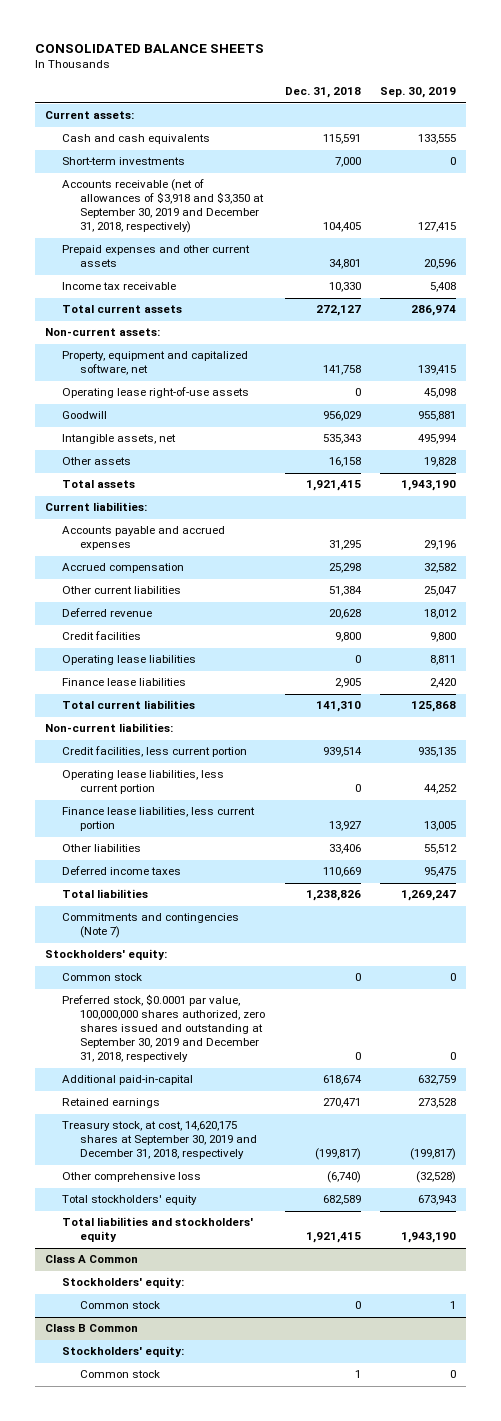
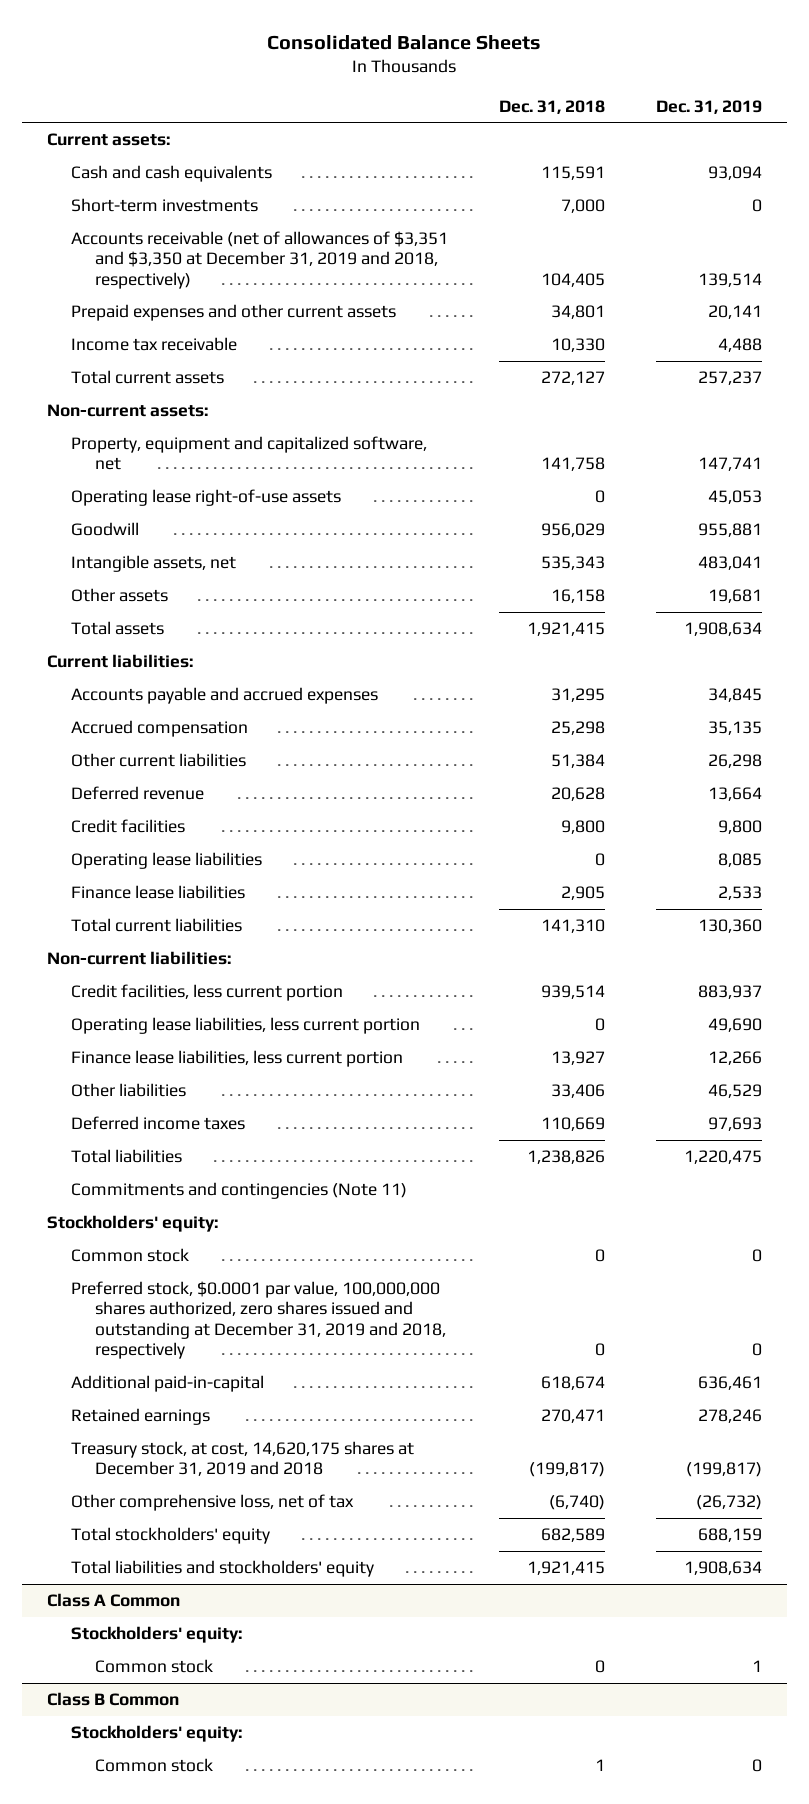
[34,43,264,53] CONSOLIDATED BALANCE SHEETS -> [267,34,542,50] Consolidated Balance Sheets
[380,87,457,99] Sep. 30, 2019 -> none
none -> [655,99,762,114] Dec. 31, 2019
[62,179,264,234] Accounts receivable (net of allowances of $3,918 and $3,350 at September 30, 2019 and December 31, 2018, respectively) -> [70,231,448,289] Accounts receivable (net of allowances of $3,351 and $3,350 at December 31, 2019 and 2018, respectively)
[62,913,240,939] Commitments and contingencies (Note 7) -> [70,1182,407,1200] Commitments and contingencies (Note 11)
[62,994,265,1063] Preferred stock, $0.0001 par value, 100,000,000 shares authorized, zero shares issued and outstanding at September 30, 2019 and December 31, 2018, respectively -> [70,1281,446,1359] Preferred stock, $0.0001 par value, 100,000,000 shares authorized, zero shares issued and outstanding at December 31, 2019 and 2018, respectively
[62,1121,257,1160] Treasury stock, at cost, 14,620,175 shares at September 30, 2019 and December 31, 2018, respectively -> [70,1441,414,1477] Treasury stock, at cost, 14,620,175 shares at December 31, 2019 and 2018
[62,1172,202,1183] Other comprehensive loss -> [70,1494,354,1512] Other comprehensive loss, net of tax

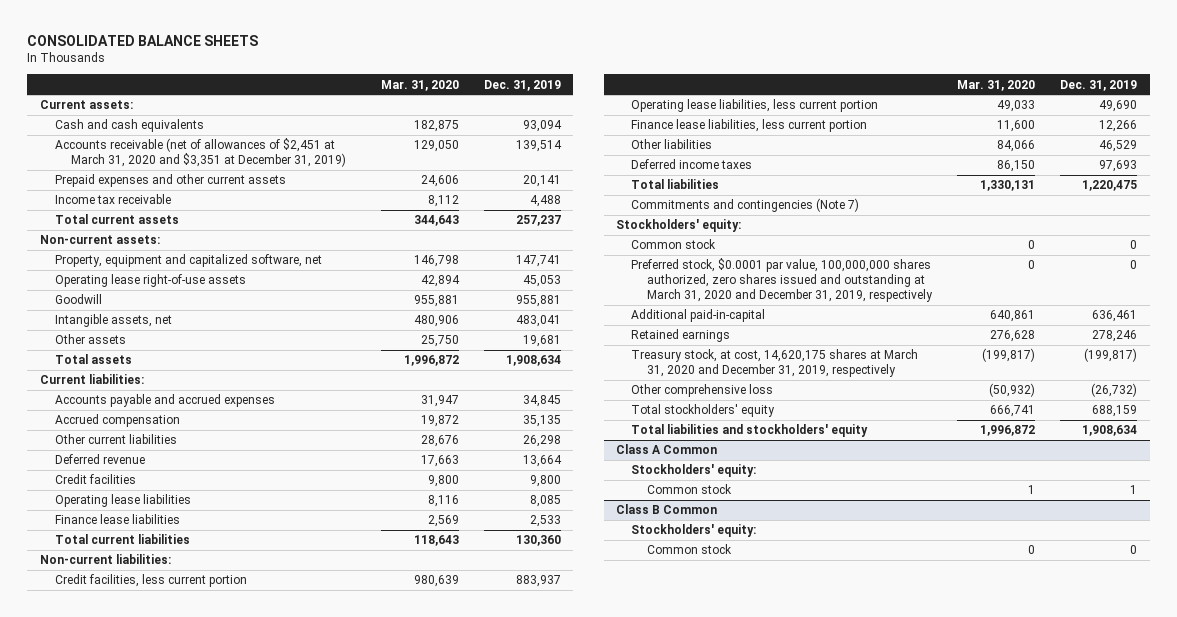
[267,34,542,50] Consolidated Balance Sheets -> [27,35,259,47] CONSOLIDATED BALANCE SHEETS
[498,99,605,114] Dec. 31, 2018 -> none
none -> [380,79,459,91] Mar. 31, 2020
[70,198,258,213] Short-term investments -> none
[70,231,448,289] Accounts receivable (net of allowances of $3,351 and $3,350 at December 31, 2019 and 2018, respectively) -> [55,138,346,168] Accounts receivable (net of allowances of $2,451 at March 31, 2020 and $3,351 at December 31, 2019)
[70,1182,407,1200] Commitments and contingencies (Note 11) -> [631,198,860,213] Commitments and contingencies (Note 7)
[70,1281,446,1359] Preferred stock, $0.0001 par value, 100,000,000 shares authorized, zero shares issued and outstanding at December 31, 2019 and 2018, respectively -> [631,258,933,303] Preferred stock, $0.0001 par value, 100,000,000 shares authorized, zero shares issued and outstanding at March 31, 2020 and December 31, 2019, respectively
[70,1441,414,1477] Treasury stock, at cost, 14,620,175 shares at December 31, 2019 and 2018 -> [631,349,919,378] Treasury stock, at cost, 14,620,175 shares at March 31, 2020 and December 31, 2019, respectively
[70,1494,354,1512] Other comprehensive loss, net of tax -> [631,384,774,398] Other comprehensive loss

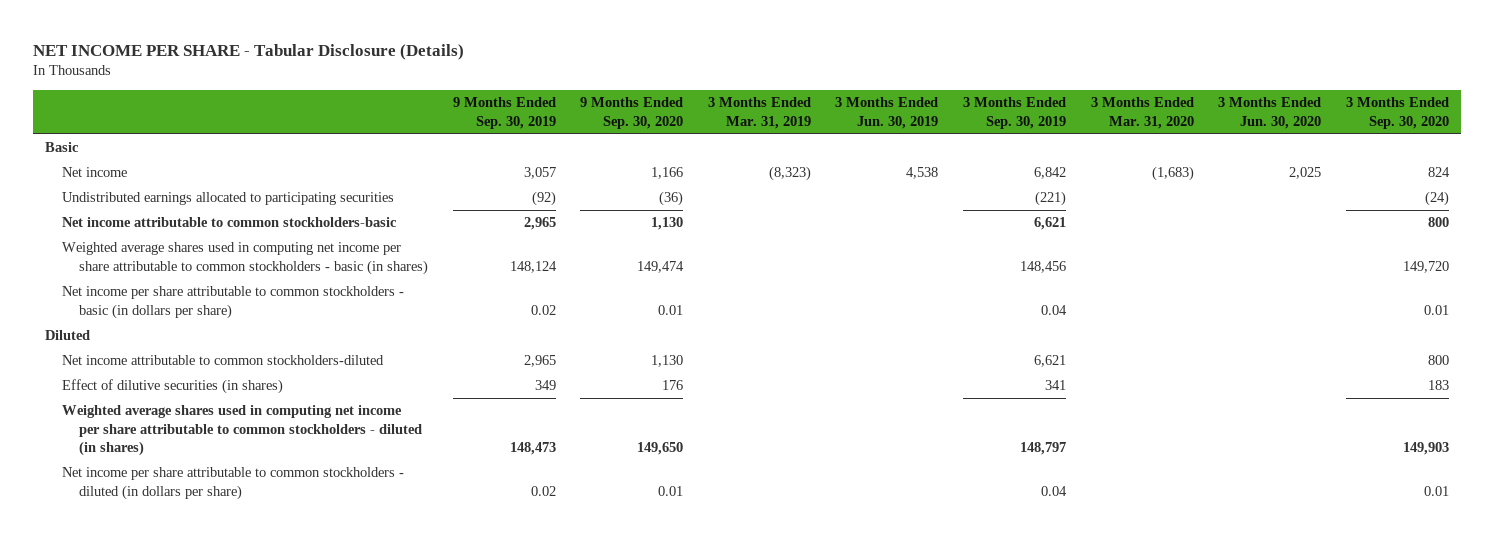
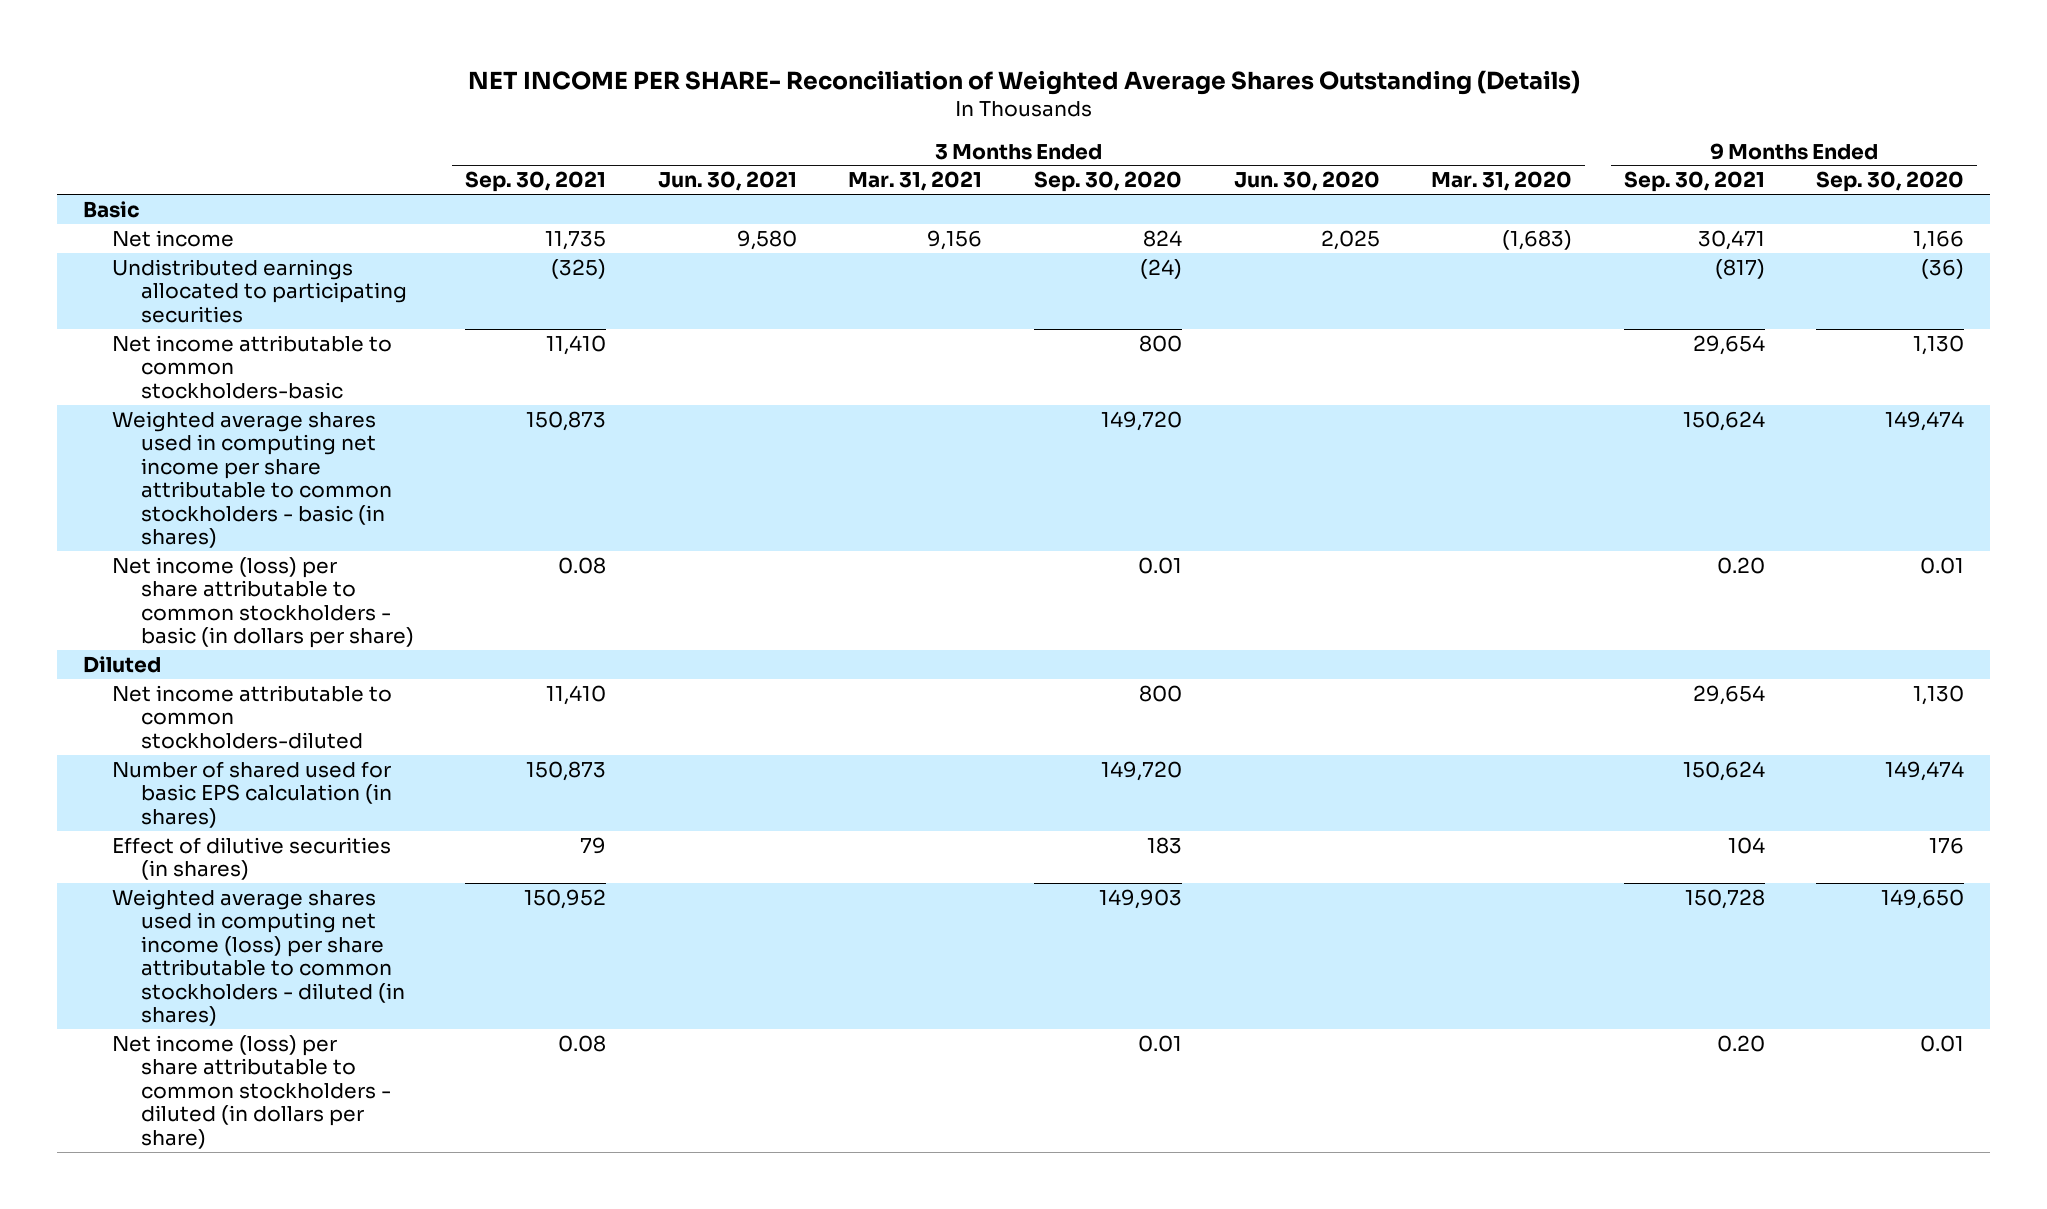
[33,43,465,60] NET INCOME PER SHARE - Tabular Disclosure (Details) -> [467,69,1580,95] NET INCOME PER SHARE- Reconciliation of Weighted Average Shares Outstanding (Details)
[452,97,556,129] 9 Months Ended Sep. 30, 2019 -> none
[707,97,811,129] 3 Months Ended Mar. 31, 2019 -> none
[835,97,939,129] 3 Months Ended Jun. 30, 2019 -> none
[962,97,1066,129] 3 Months Ended Sep. 30, 2019 -> none
none -> [465,171,607,193] Sep. 30, 2021
none -> [657,171,797,192] Jun. 30, 2021
none -> [848,171,983,192] Mar. 31, 2021
none -> [1623,171,1765,193] Sep. 30, 2021
[62,286,405,319] Net income per share attributable to common stockholders - basic (in dollars per share) -> [111,556,414,649] Net income (loss) per share attributable to common stockholders - basic (in dollars per share)
none -> [111,760,392,828] Number of shared used for basic EPS calculation (in shares)
[62,405,423,457] Weighted average shares used in computing net income per share attributable to common stockholders - diluted (in shares) -> [111,888,405,1027] Weighted average shares used in computing net income (loss) per share attributable to common stockholders - diluted (in shares)
[62,467,405,500] Net income per share attributable to common stockholders - diluted (in dollars per share) -> [111,1034,391,1149] Net income (loss) per share attributable to common stockholders - diluted (in dollars per share)

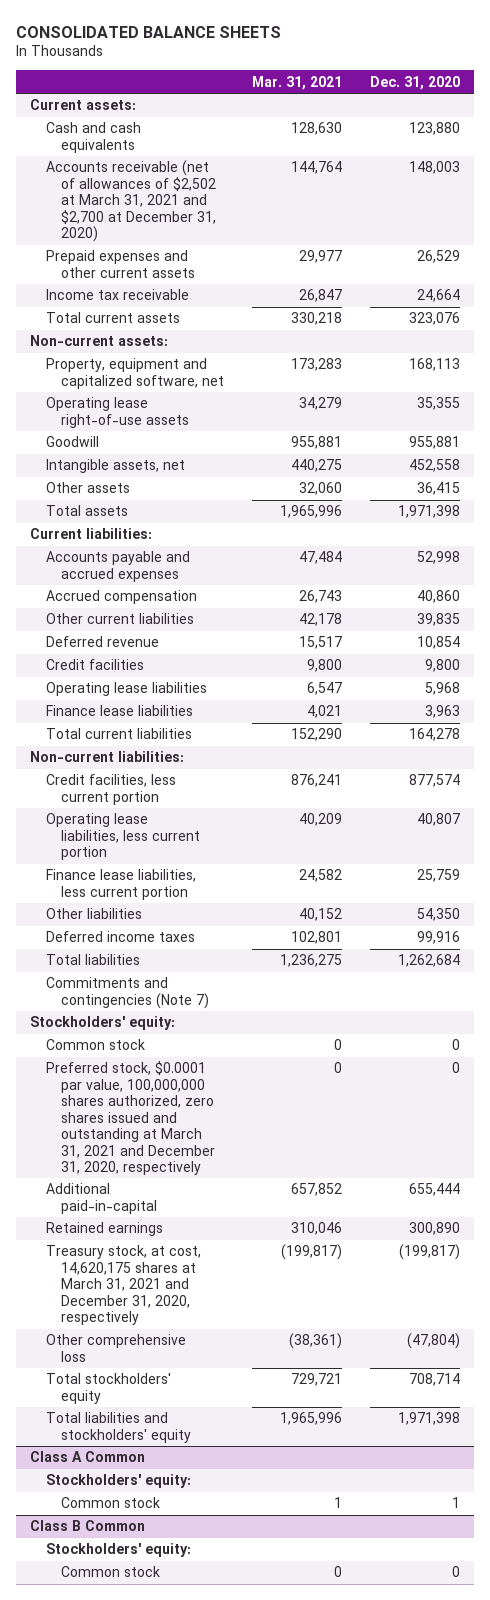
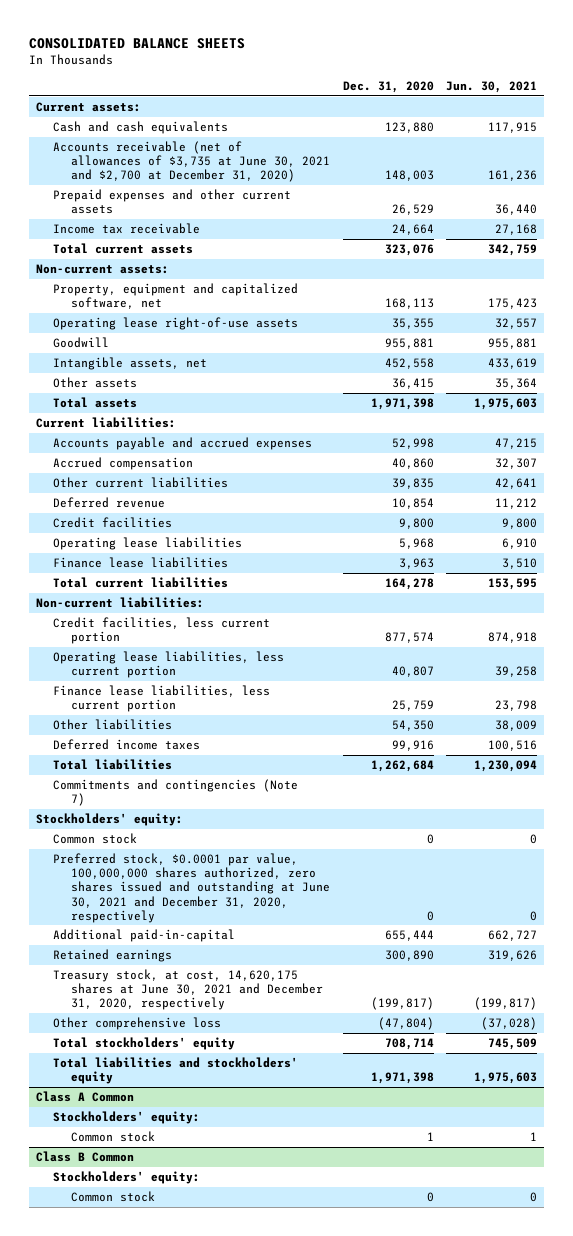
[252,75,343,90] Mar. 31, 2021 -> none
none -> [446,81,538,94] Jun. 30, 2021
[45,160,217,243] Accounts receivable (net of allowances of $2,502 at March 31, 2021 and $2,700 at December 31, 2020) -> [53,140,331,183] Accounts receivable (net of allowances of $3,735 at June 30, 2021 and $2,700 at December 31, 2020)
[45,1061,216,1175] Preferred stock, $0.0001 par value, 100,000,000 shares authorized, zero shares issued and outstanding at March 31, 2021 and December 31, 2020, respectively -> [53,852,331,923] Preferred stock, $0.0001 par value, 100,000,000 shares authorized, zero shares issued and outstanding at June 30, 2021 and December 31, 2020, respectively
[45,1245,201,1326] Treasury stock, at cost, 14,620,175 shares at March 31, 2021 and December 31, 2020, respectively -> [53,968,324,1011] Treasury stock, at cost, 14,620,175 shares at June 30, 2021 and December 31, 2020, respectively

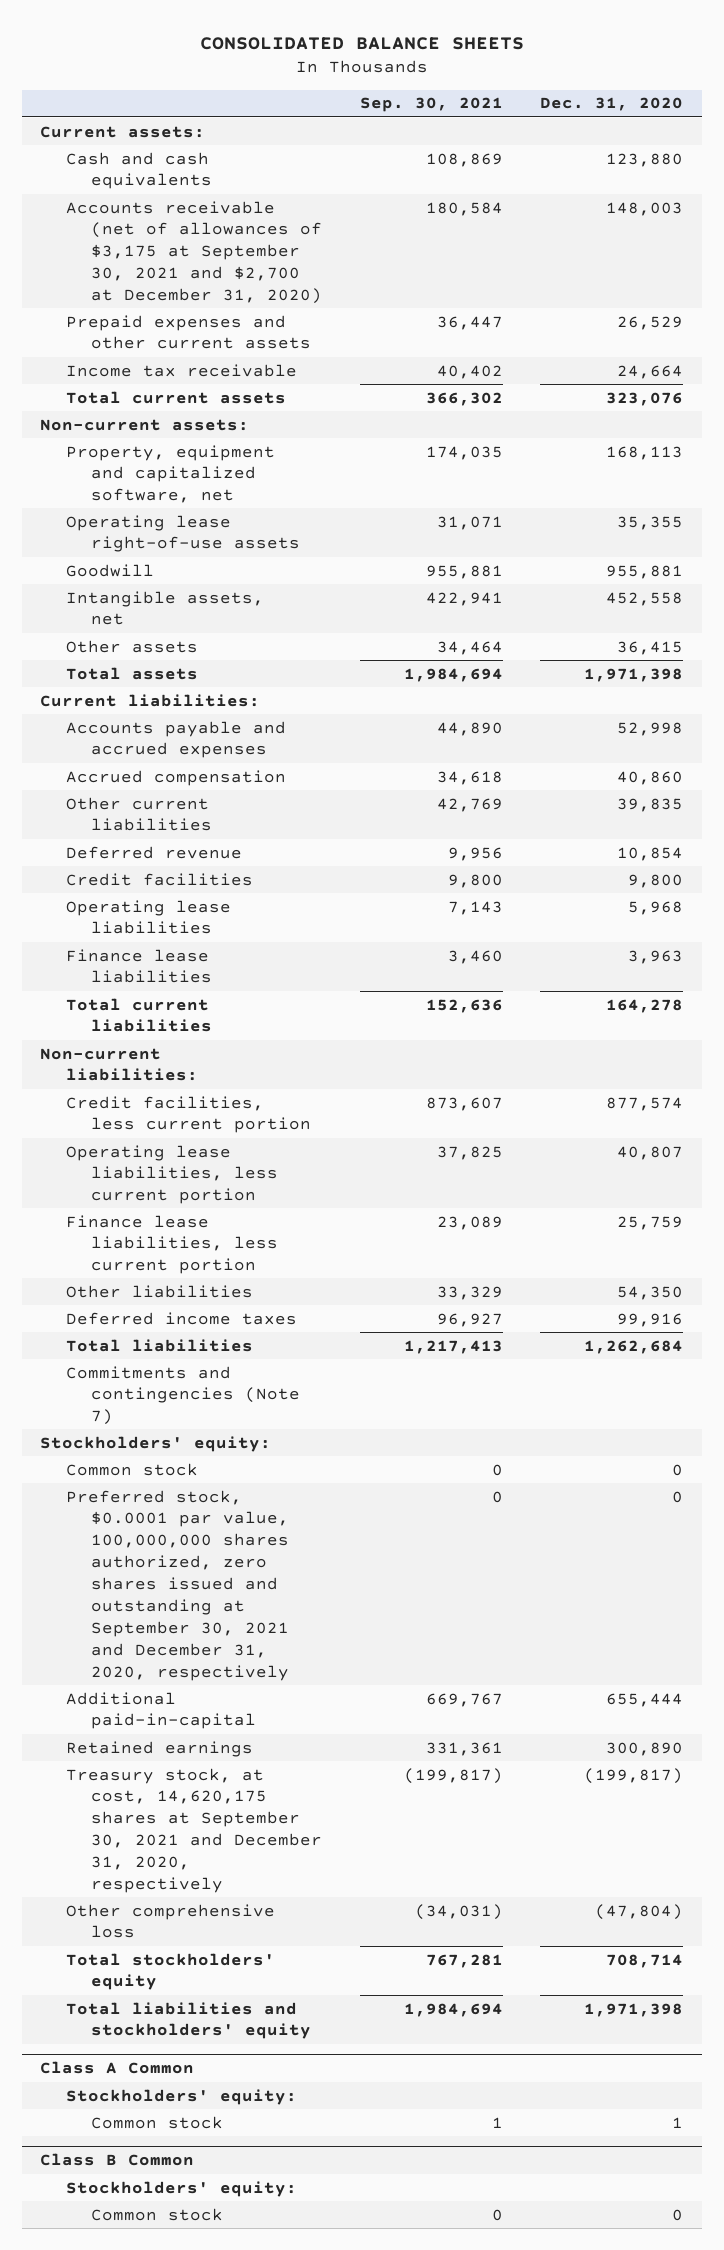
[446,81,538,94] Jun. 30, 2021 -> none
none -> [359,97,503,113] Sep. 30, 2021
[53,140,331,183] Accounts receivable (net of allowances of $3,735 at June 30, 2021 and $2,700 at December 31, 2020) -> [65,200,322,305] Accounts receivable (net of allowances of $3,175 at September 30, 2021 and $2,700 at December 31, 2020)
[53,852,331,923] Preferred stock, $0.0001 par value, 100,000,000 shares authorized, zero shares issued and outstanding at June 30, 2021 and December 31, 2020, respectively -> [65,1489,289,1681] Preferred stock, $0.0001 par value, 100,000,000 shares authorized, zero shares issued and outstanding at September 30, 2021 and December 31, 2020, respectively
[53,968,324,1011] Treasury stock, at cost, 14,620,175 shares at June 30, 2021 and December 31, 2020, respectively -> [65,1767,322,1893] Treasury stock, at cost, 14,620,175 shares at September 30, 2021 and December 31, 2020, respectively

